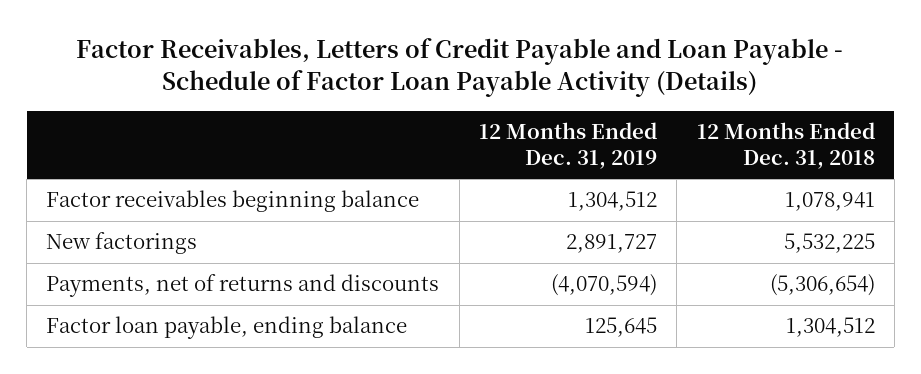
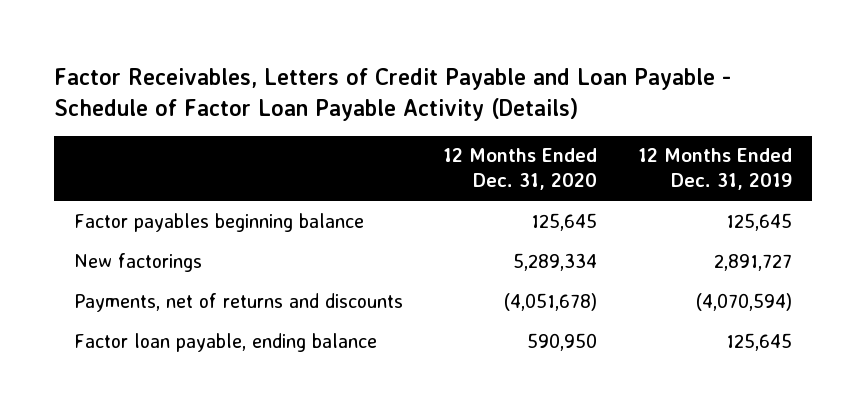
[696,122,875,169] 12 Months Ended Dec. 31, 2018 -> none
none -> [443,148,598,190] 12 Months Ended Dec. 31, 2020
[46,190,420,213] Factor receivables beginning balance -> [73,212,364,232] Factor payables beginning balance
[567,191,657,212] 1,304,512 -> [725,212,792,231] 125,645

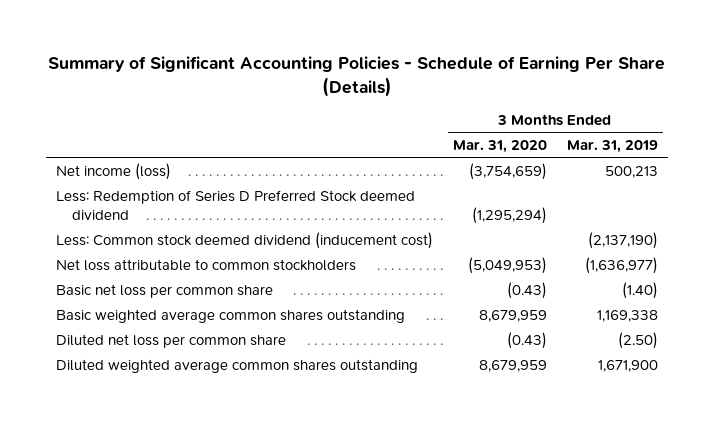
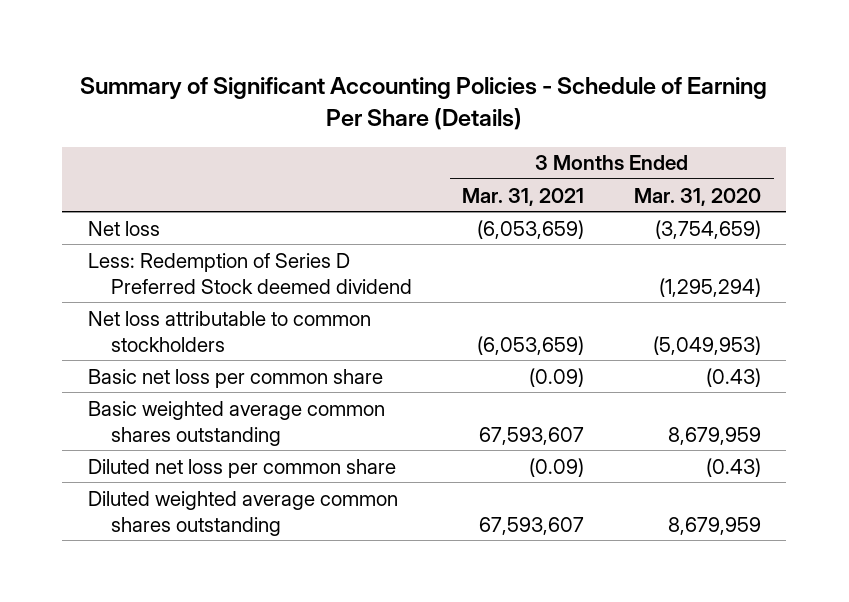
[566,139,658,153] Mar. 31, 2019 -> none
none -> [462,187,585,206] Mar. 31, 2021
[55,162,171,180] Net income (loss) -> [87,220,160,236] Net loss
[55,231,433,249] Less: Common stock deemed dividend (inducement cost) -> none

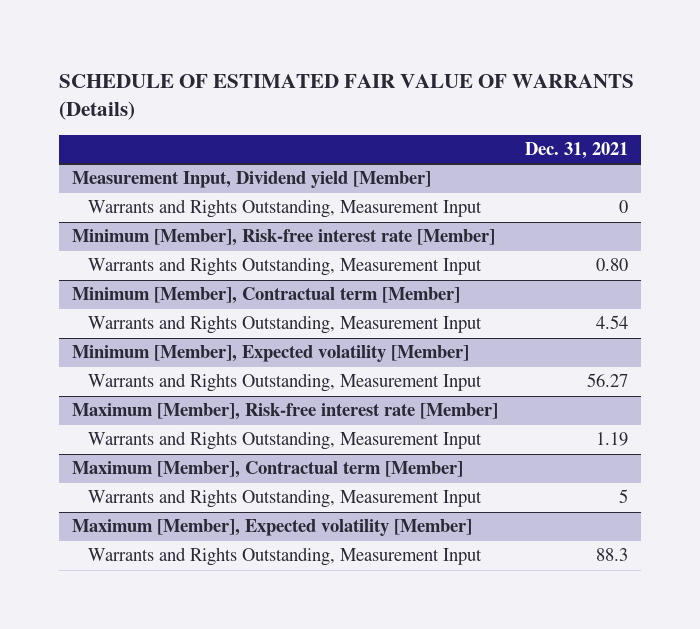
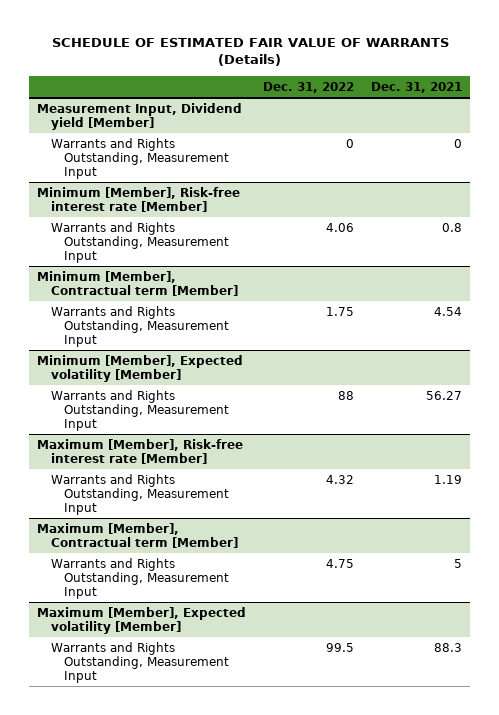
none -> [263,81,355,93] Dec. 31, 2022
[595,258,628,272] 0.80 -> [441,222,462,232] 0.8

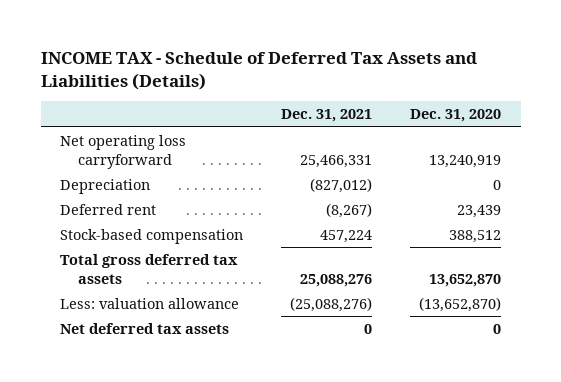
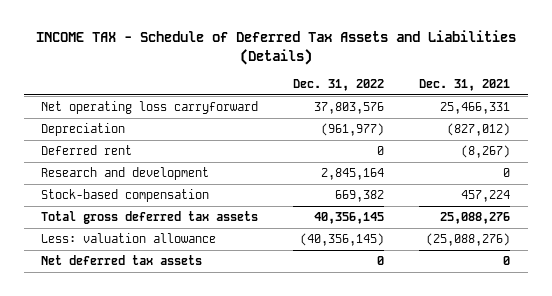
[410,109,502,123] Dec. 31, 2020 -> none
none -> [293,78,385,91] Dec. 31, 2022
none -> [41,167,210,181] Research and development

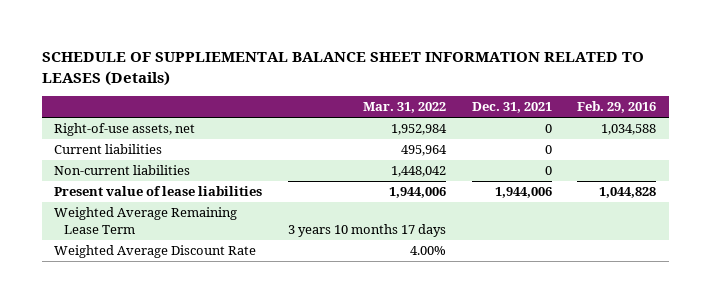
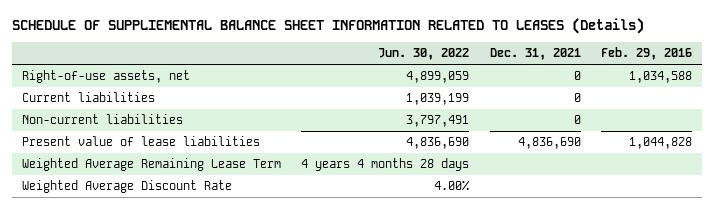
[362,102,446,114] Mar. 31, 2022 -> none
none -> [378,48,470,61] Jun. 30, 2022
[494,187,552,199] 1,944,006 -> [517,137,581,150] 4,836,690

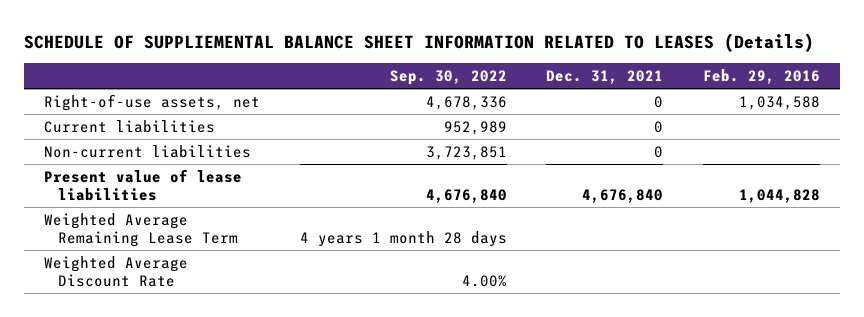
[378,48,470,61] Jun. 30, 2022 -> none
none -> [389,69,507,85] Sep. 30, 2022
[517,137,581,150] 4,836,690 -> [582,188,664,203] 4,676,840

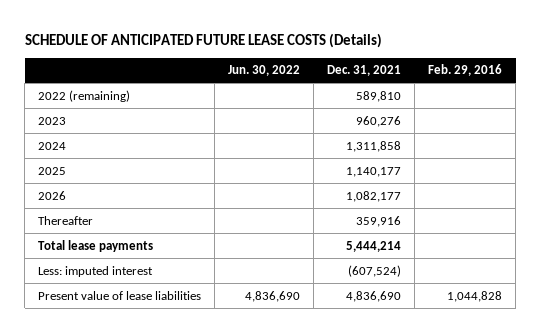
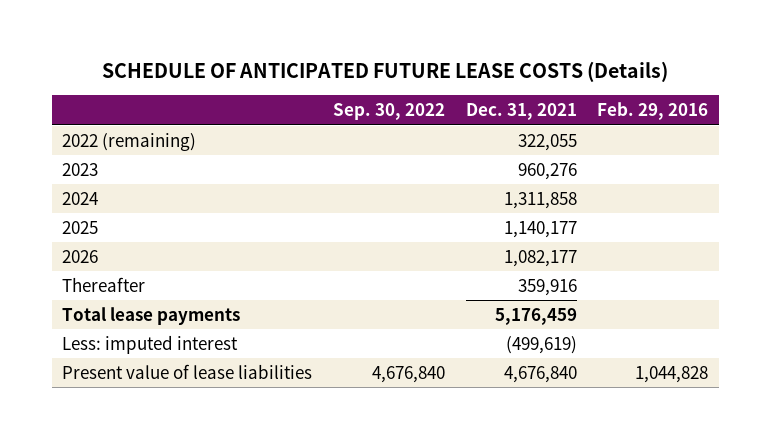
[228,65,301,77] Jun. 30, 2022 -> none
none -> [332,103,445,121] Sep. 30, 2022
[356,90,402,102] 589,810 -> [517,133,577,151] 322,055
[346,240,402,252] 5,444,214 -> [494,307,577,325] 5,176,459
[348,264,402,277] (607,524) -> [505,335,577,354] (499,619)
[346,290,402,302] 4,836,690 -> [503,365,577,383] 4,676,840

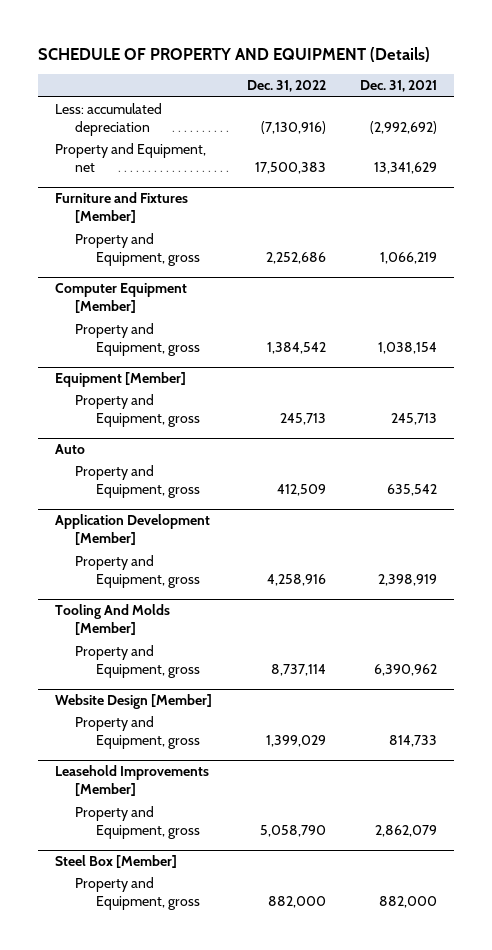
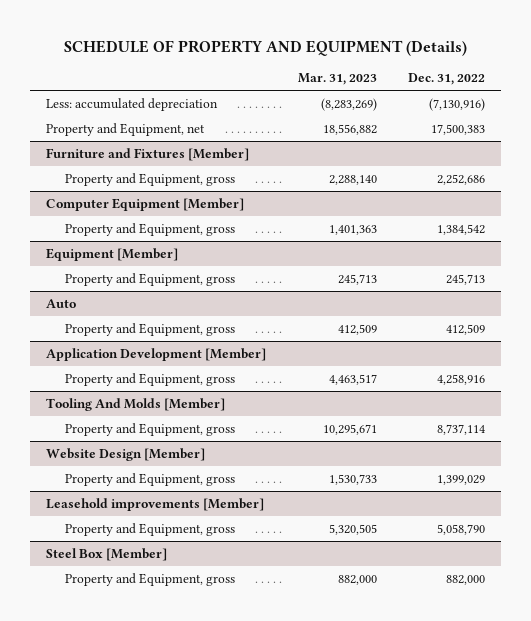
[359,80,437,93] Dec. 31, 2021 -> none
none -> [297,73,377,86] Mar. 31, 2023
[55,765,210,797] Leasehold Improvements [Member] -> [46,497,265,511] Leasehold improvements [Member]

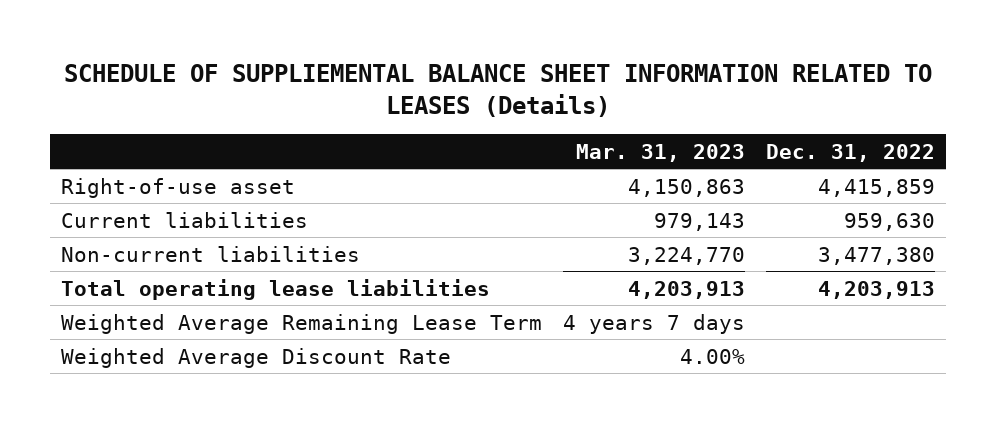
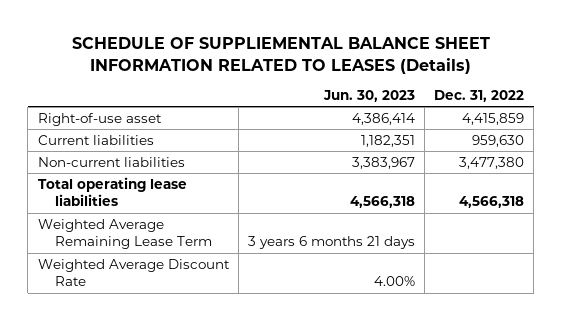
[575,143,745,162] Mar. 31, 2023 -> none
none -> [322,90,415,103] Jun. 30, 2023
[818,280,936,299] 4,203,913 -> [458,196,524,209] 4,566,318

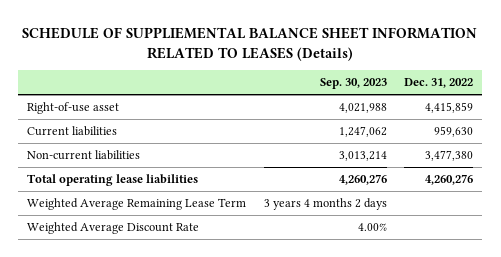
[322,90,415,103] Jun. 30, 2023 -> none
none -> [319,78,387,90] Sep. 30, 2023
[458,196,524,209] 4,566,318 -> [425,174,474,186] 4,260,276

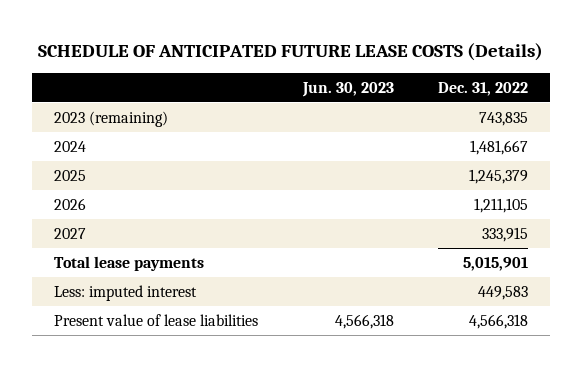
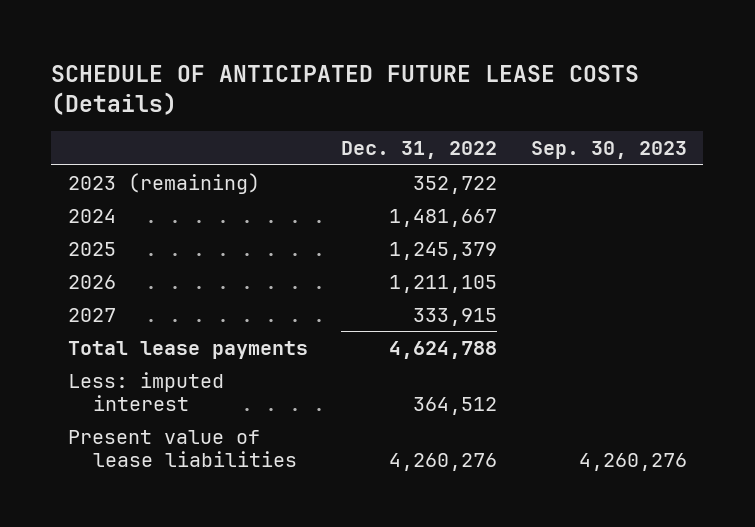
[301,81,394,97] Jun. 30, 2023 -> none
none -> [530,140,687,159] Sep. 30, 2023
[479,111,529,126] 743,835 -> [413,175,498,194] 352,722
[463,256,529,271] 5,015,901 -> [389,340,498,359] 4,624,788
[478,285,529,300] 449,583 -> [413,396,498,415] 364,512
[469,313,529,329] 4,566,318 -> [389,452,498,471] 4,260,276

